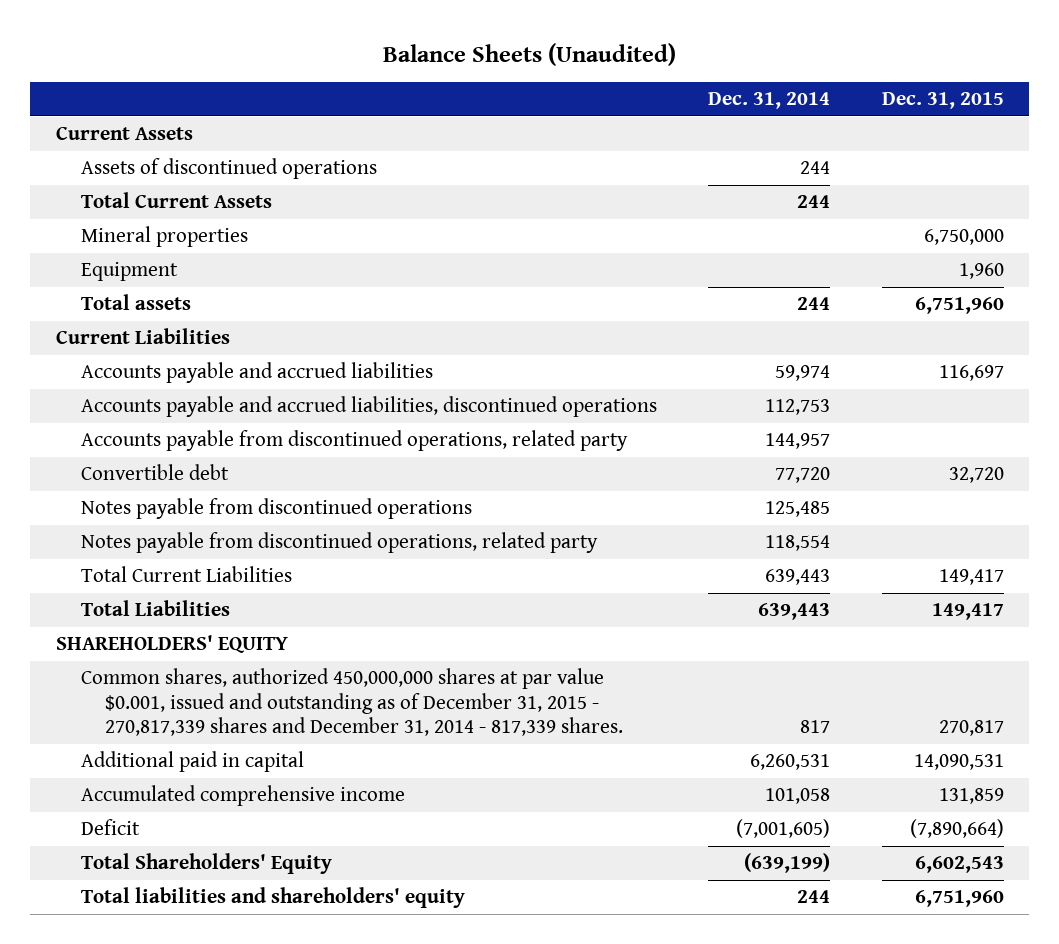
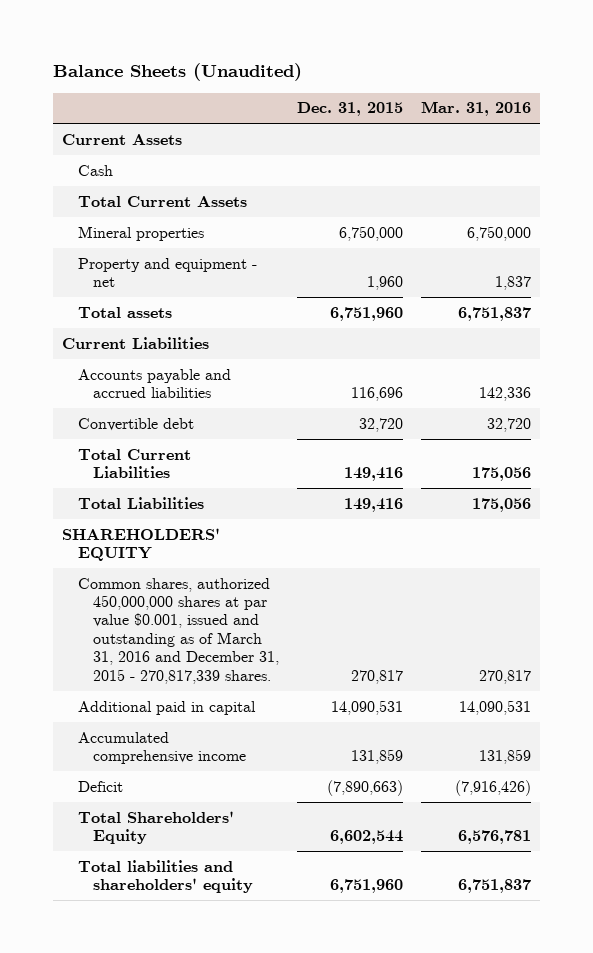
[708,92,831,110] Dec. 31, 2014 -> none
none -> [420,101,531,117] Mar. 31, 2016
[80,158,377,180] Assets of discontinued operations -> none
none -> [77,164,113,176] Cash
[80,262,178,282] Equipment -> [77,257,257,287] Property and equipment - net
[80,396,657,418] Accounts payable and accrued liabilities, discontinued operations -> none
[80,430,628,452] Accounts payable from discontinued operations, related party -> none
[938,365,1004,382] 116,697 -> [351,386,404,401] 116,696
[80,498,472,520] Notes payable from discontinued operations -> none
[80,532,598,554] Notes payable from discontinued operations, related party -> none
[938,569,1004,586] 149,417 -> [344,466,404,481] 149,416
[931,603,1004,621] 149,417 -> [344,497,404,512] 149,416
[80,668,624,737] Common shares, authorized 450,000,000 shares at par value $0.001, issued and outstanding as of December 31, 2015 - 270,817,339 shares and December 31, 2014 - 817,339 shares. -> [77,577,280,684] Common shares, authorized 450,000,000 shares at par value $0.001, issued and outstanding as of March 31, 2016 and December 31, 2015 - 270,817,339 shares.
[909,819,1004,839] (7,890,664) -> [327,779,404,796] (7,890,663)
[914,856,1004,874] 6,602,543 -> [330,829,404,844] 6,602,544

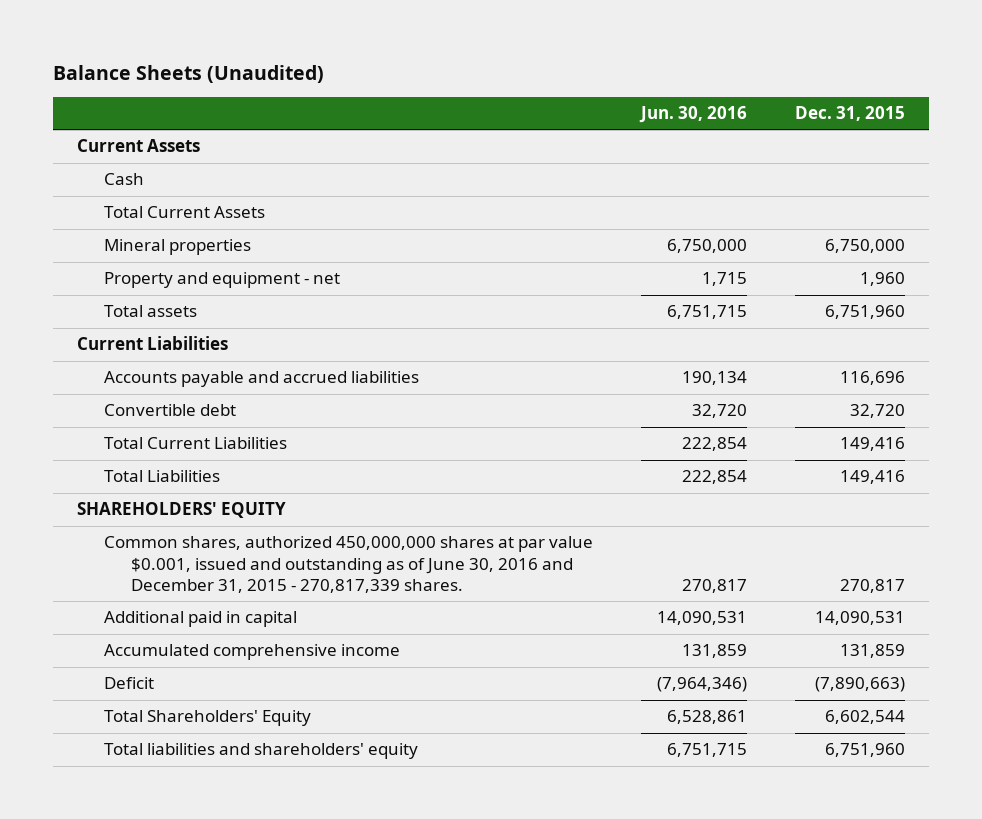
[420,101,531,117] Mar. 31, 2016 -> none
none -> [638,105,747,123] Jun. 30, 2016
[77,577,280,684] Common shares, authorized 450,000,000 shares at par value $0.001, issued and outstanding as of March 31, 2016 and December 31, 2015 - 270,817,339 shares. -> [104,536,594,593] Common shares, authorized 450,000,000 shares at par value $0.001, issued and outstanding as of June 30, 2016 and December 31, 2015 - 270,817,339 shares.

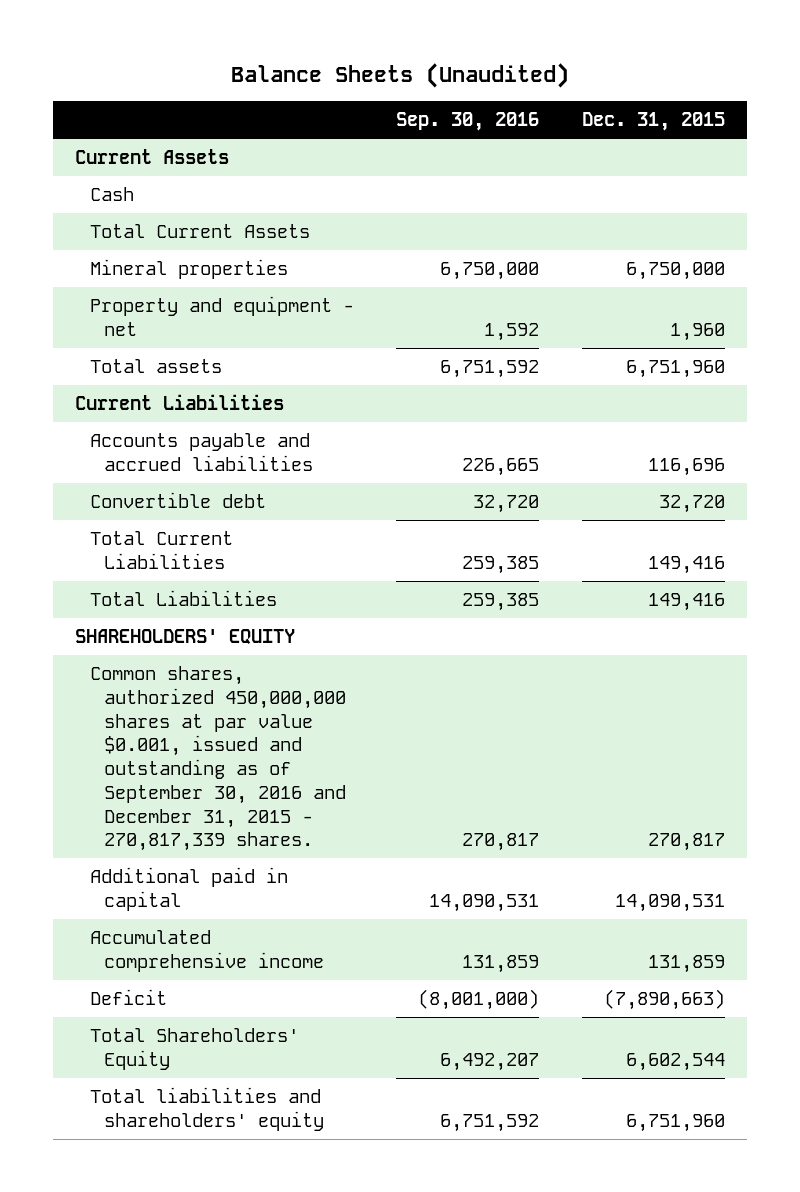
[638,105,747,123] Jun. 30, 2016 -> none
none -> [396,111,540,131] Sep. 30, 2016
[104,536,594,593] Common shares, authorized 450,000,000 shares at par value $0.001, issued and outstanding as of June 30, 2016 and December 31, 2015 - 270,817,339 shares. -> [89,666,347,852] Common shares, authorized 450,000,000 shares at par value $0.001, issued and outstanding as of September 30, 2016 and December 31, 2015 - 270,817,339 shares.

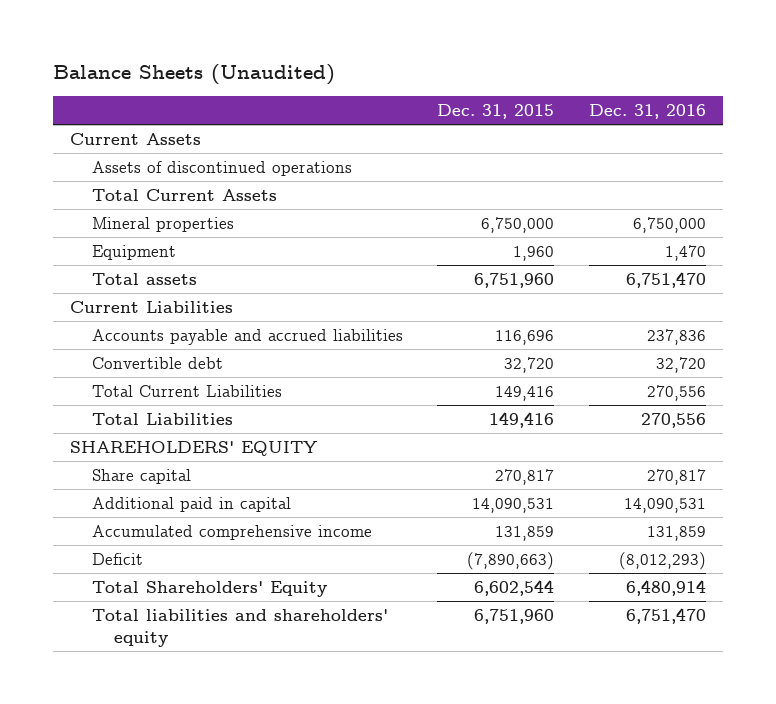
[396,111,540,131] Sep. 30, 2016 -> none
none -> [588,104,706,120] Dec. 31, 2016
[89,187,134,202] Cash -> none
none -> [91,160,352,176] Assets of discontinued operations
[89,296,354,336] Property and equipment - net -> [91,244,176,260] Equipment
[89,666,347,852] Common shares, authorized 450,000,000 shares at par value $0.001, issued and outstanding as of September 30, 2016 and December 31, 2015 - 270,817,339 shares. -> [91,468,191,484] Share capital

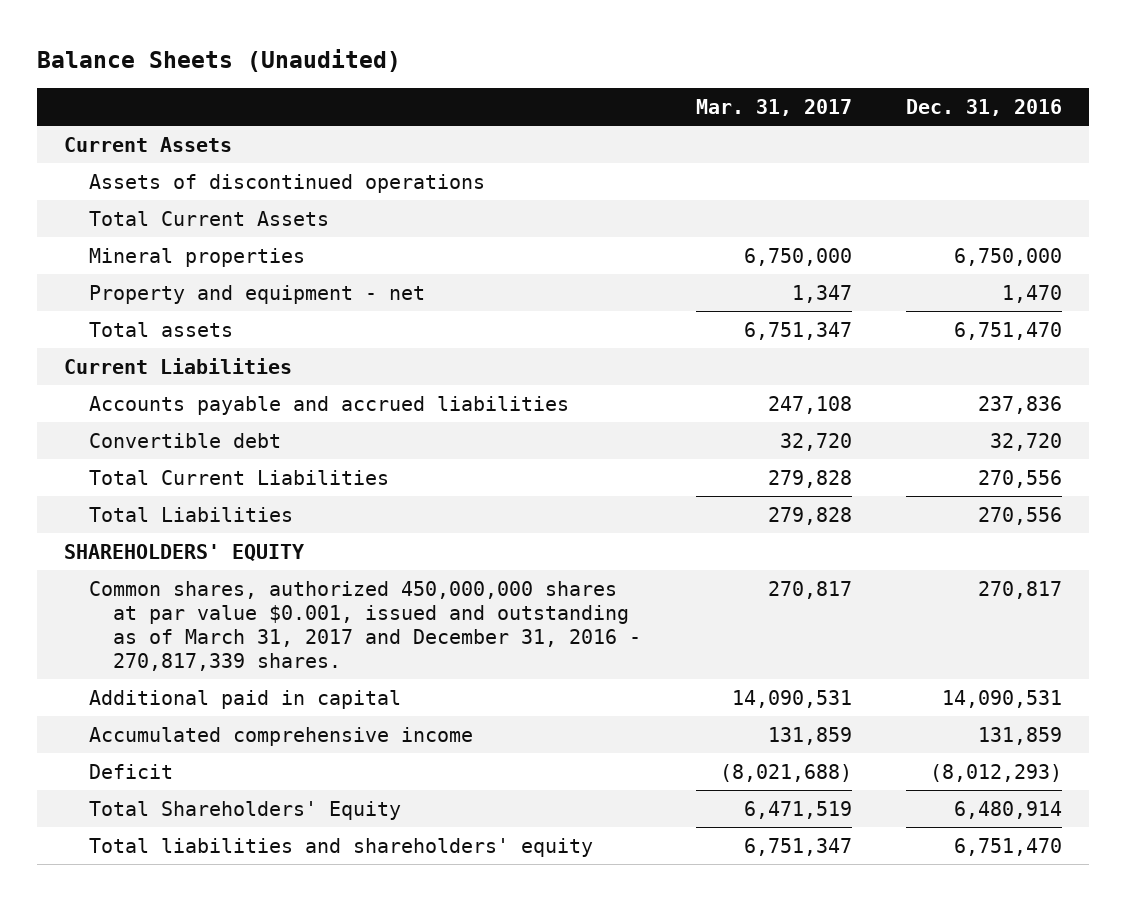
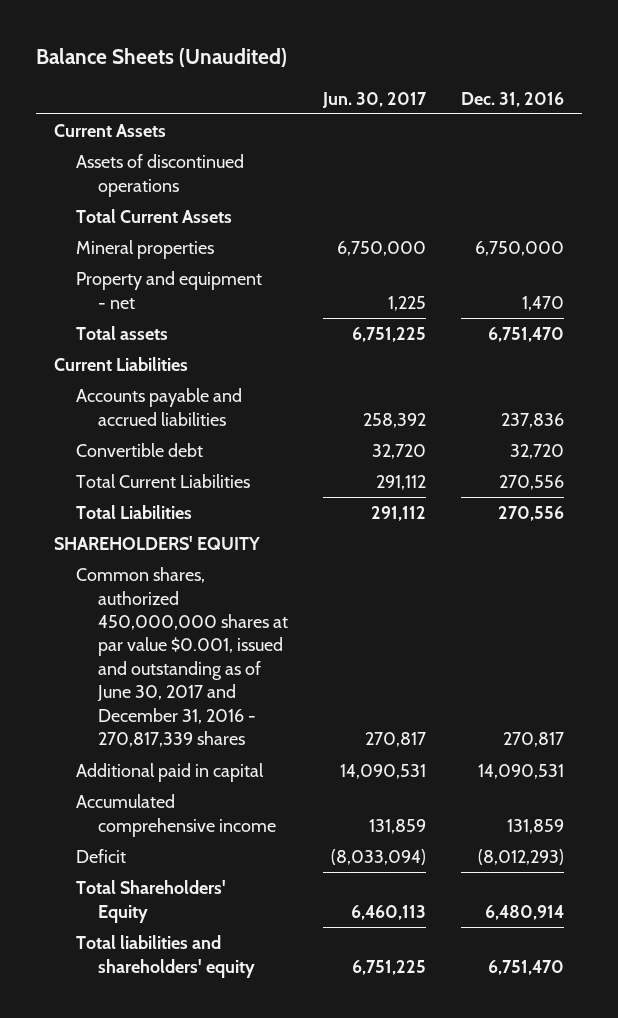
[695,99,852,117] Mar. 31, 2017 -> none
none -> [322,91,428,108] Jun. 30, 2017
[88,580,641,671] Common shares, authorized 450,000,000 shares at par value $0.001, issued and outstanding as of March 31, 2017 and December 31, 2016 - 270,817,339 shares. -> [76,567,289,748] Common shares, authorized 450,000,000 shares at par value $0.001, issued and outstanding as of June 30, 2017 and December 31, 2016 - 270,817,339 shares

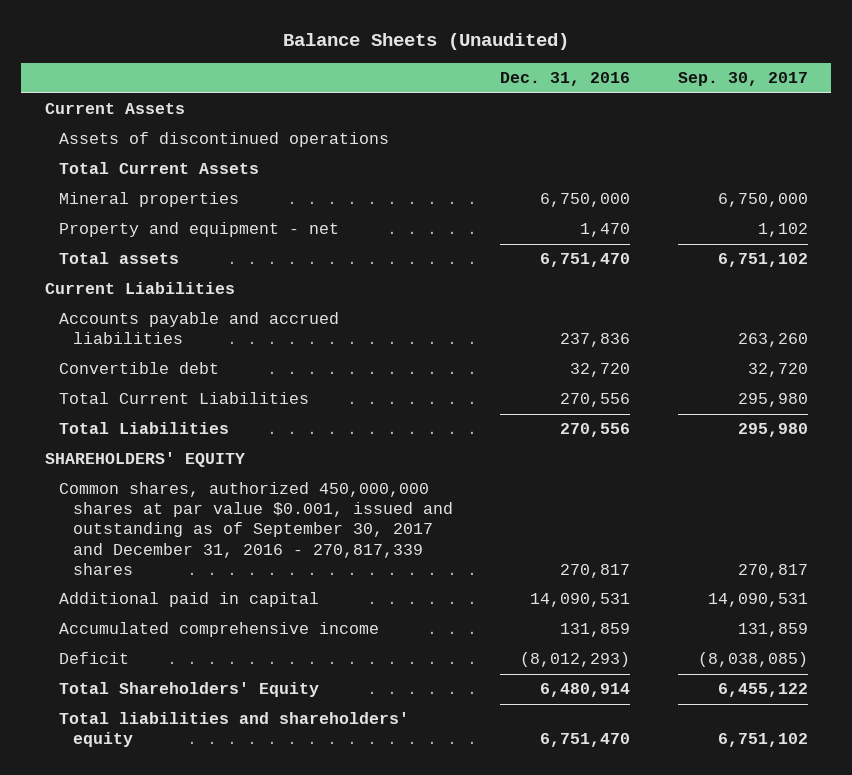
[322,91,428,108] Jun. 30, 2017 -> none
none -> [677,72,808,87] Sep. 30, 2017
[76,567,289,748] Common shares, authorized 450,000,000 shares at par value $0.001, issued and outstanding as of June 30, 2017 and December 31, 2016 - 270,817,339 shares -> [58,482,453,575] Common shares, authorized 450,000,000 shares at par value $0.001, issued and outstanding as of September 30, 2017 and December 31, 2016 - 270,817,339 shares

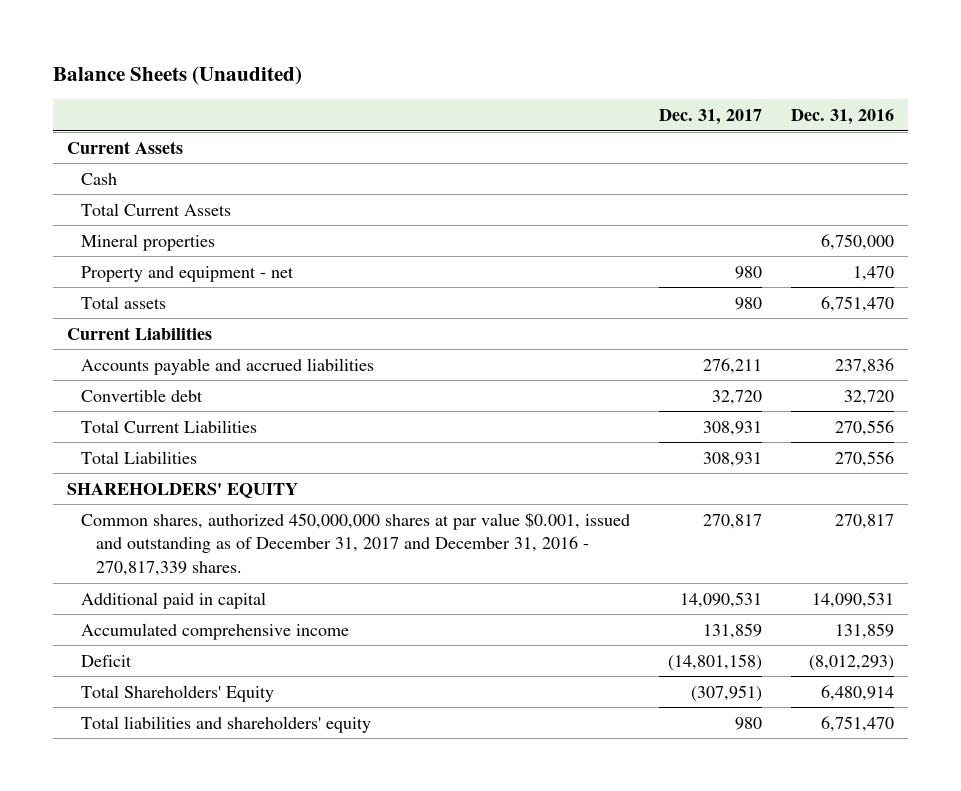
[677,72,808,87] Sep. 30, 2017 -> none
none -> [659,108,763,125] Dec. 31, 2017
[58,132,389,148] Assets of discontinued operations -> none
none -> [81,172,118,185] Cash
[58,482,453,575] Common shares, authorized 450,000,000 shares at par value $0.001, issued and outstanding as of September 30, 2017 and December 31, 2016 - 270,817,339 shares -> [81,511,631,576] Common shares, authorized 450,000,000 shares at par value $0.001, issued and outstanding as of December 31, 2017 and December 31, 2016 - 270,817,339 shares.

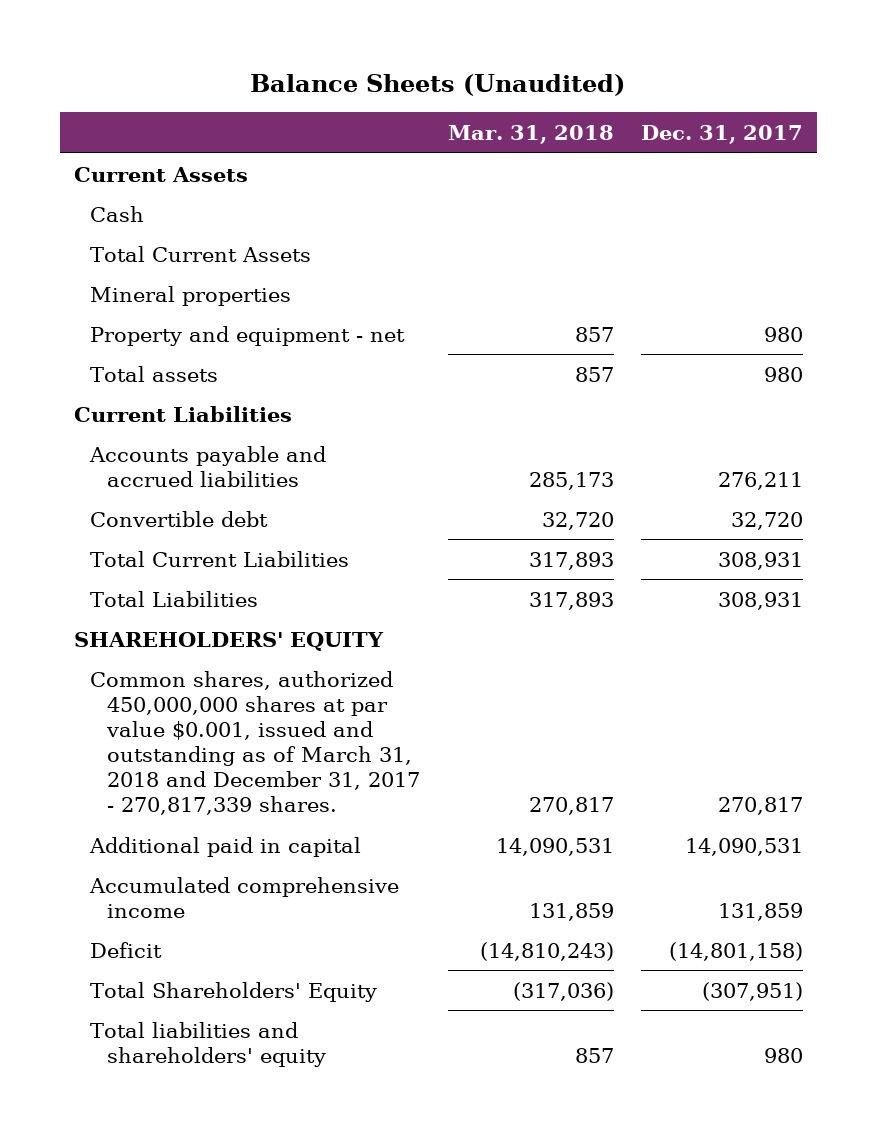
[790,108,894,125] Dec. 31, 2016 -> none
none -> [447,124,614,144] Mar. 31, 2018
[81,511,631,576] Common shares, authorized 450,000,000 shares at par value $0.001, issued and outstanding as of December 31, 2017 and December 31, 2016 - 270,817,339 shares. -> [90,670,421,816] Common shares, authorized 450,000,000 shares at par value $0.001, issued and outstanding as of March 31, 2018 and December 31, 2017 - 270,817,339 shares.

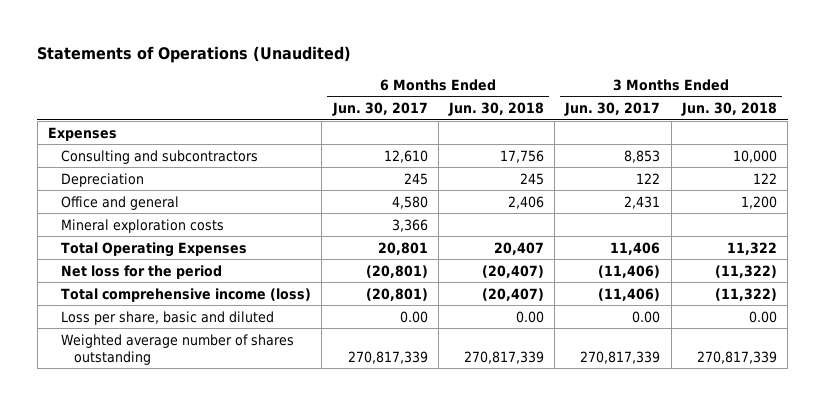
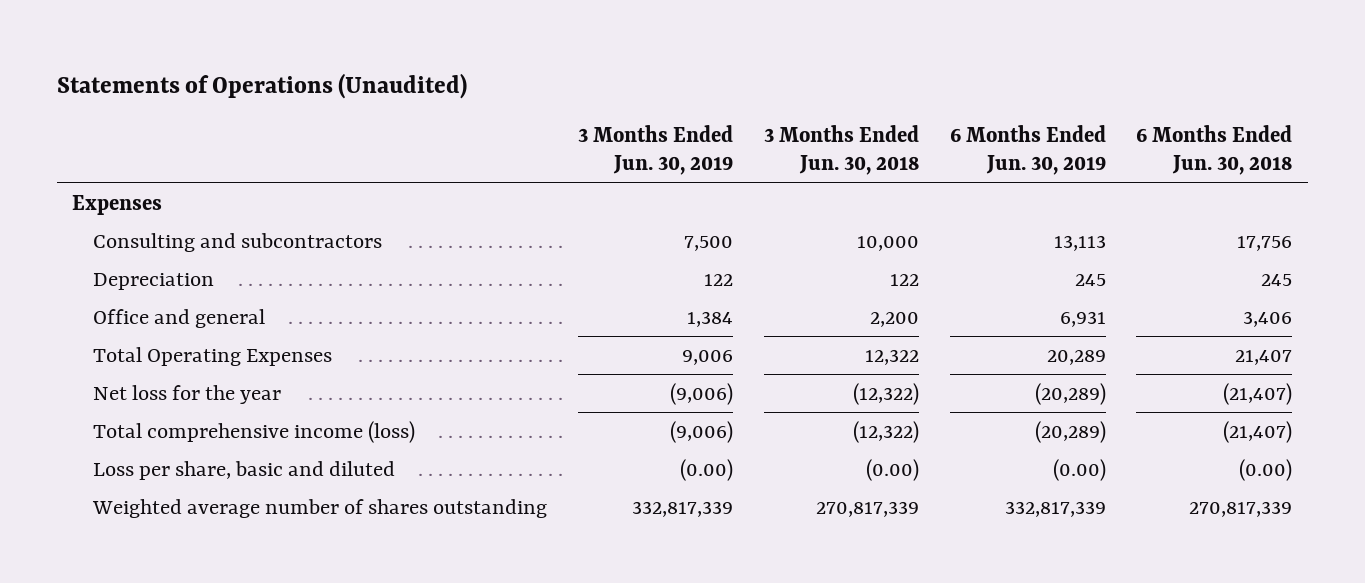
[331,102,428,117] Jun. 30, 2017 -> none
[564,102,661,117] Jun. 30, 2017 -> none
none -> [577,124,733,176] 3 Months Ended Jun. 30, 2019
none -> [949,124,1106,176] 6 Months Ended Jun. 30, 2019
[61,218,225,233] Mineral exploration costs -> none
[508,195,545,209] 2,406 -> [1243,310,1293,327] 3,406
[740,195,777,209] 1,200 -> [869,311,919,327] 2,200
[494,241,545,255] 20,407 -> [1235,349,1293,365] 21,407
[726,241,777,255] 11,322 -> [864,348,919,365] 12,322
[61,264,223,279] Net loss for the period -> [93,384,282,404] Net loss for the year
[482,264,545,278] (20,407) -> [1223,382,1293,405] (21,407)
[714,264,777,278] (11,322) -> [852,382,919,405] (12,322)
[482,287,545,301] (20,407) -> [1223,420,1293,443] (21,407)
[714,287,777,301] (11,322) -> [852,420,919,443] (12,322)
[516,310,545,323] 0.00 -> [1239,458,1293,481] (0.00)
[748,310,777,323] 0.00 -> [865,458,919,481] (0.00)

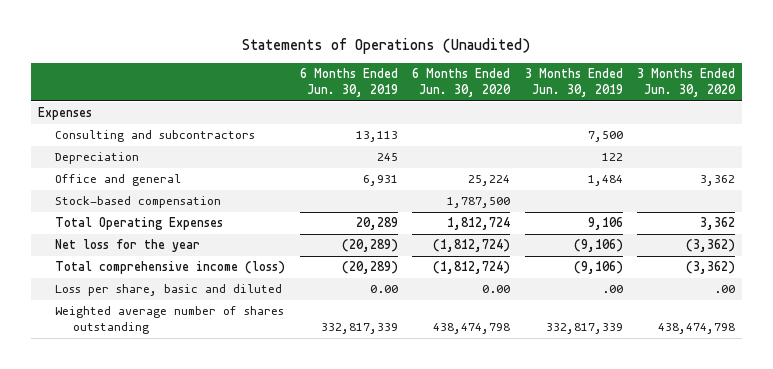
[763,124,919,176] 3 Months Ended Jun. 30, 2018 -> none
[1136,124,1293,176] 6 Months Ended Jun. 30, 2018 -> none
none -> [412,68,512,98] 6 Months Ended Jun. 30, 2020
none -> [636,68,736,98] 3 Months Ended Jun. 30, 2020
[686,310,733,327] 1,384 -> [587,175,623,187] 1,484
none -> [55,196,222,209] Stock-based compensation
[681,349,733,365] 9,006 -> [587,217,623,231] 9,106
[669,382,733,405] (9,006) -> [573,239,623,253] (9,106)
[669,420,733,443] (9,006) -> [573,261,623,275] (9,106)
[679,458,733,481] (0.00) -> [601,285,623,294] .00
[1052,458,1106,481] (0.00) -> [369,285,398,294] 0.00

